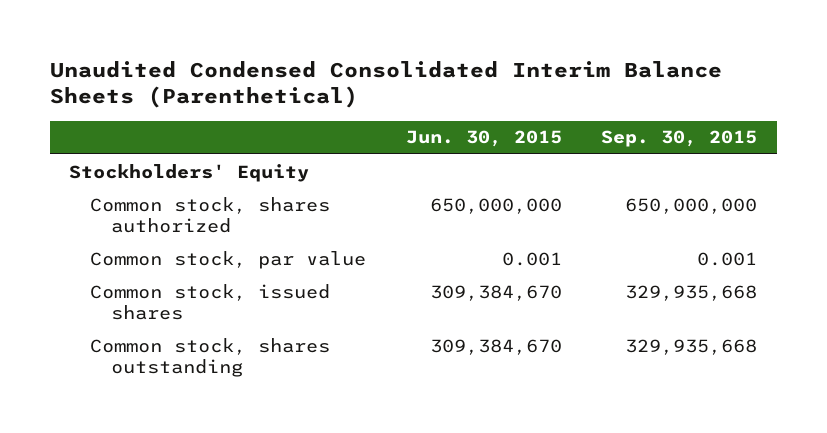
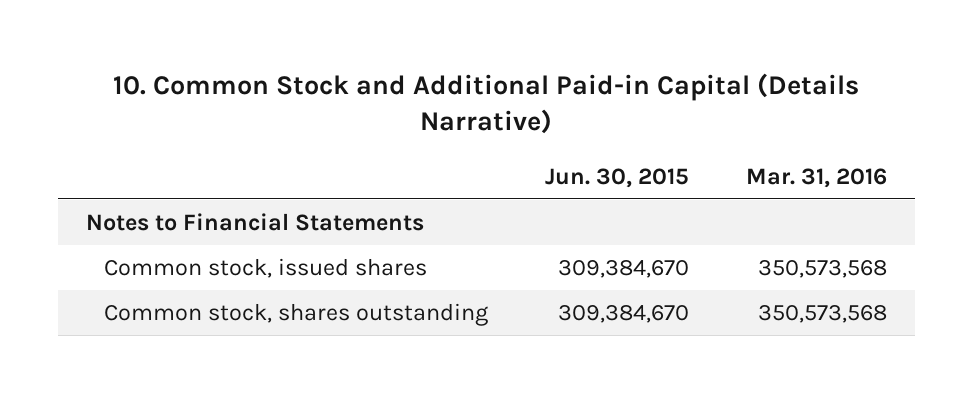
[49,60,722,109] Unaudited Condensed Consolidated Interim Balance Sheets (Parenthetical) -> [113,73,860,135] 10. Common Stock and Additional Paid-in Capital (Details Narrative)
[601,130,758,148] Sep. 30, 2015 -> none
none -> [745,167,887,188] Mar. 31, 2016
[69,163,310,182] Stockholders' Equity -> none
[90,196,331,233] Common stock, shares authorized -> none
[90,250,367,269] Common stock, par value -> none
none -> [86,212,425,231] Notes to Financial Statements

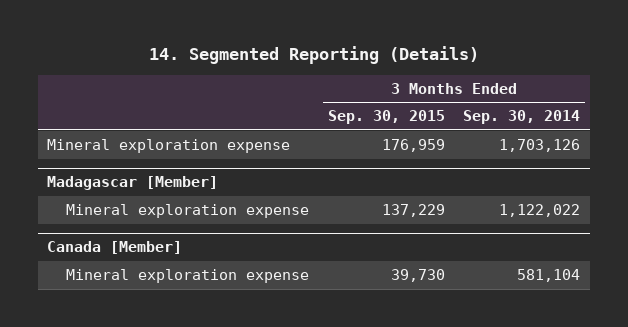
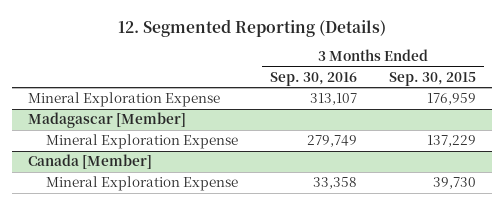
[148,46,479,65] 14. Segmented Reporting (Details) -> [117,18,386,37] 12. Segmented Reporting (Details)
[463,110,581,125] Sep. 30, 2014 -> none
none -> [269,71,357,86] Sep. 30, 2016
[47,139,291,154] Mineral exploration expense -> [28,92,221,108] Mineral Exploration Expense
[66,204,310,219] Mineral exploration expense -> [45,134,238,150] Mineral Exploration Expense
[66,269,310,284] Mineral exploration expense -> [45,176,238,192] Mineral Exploration Expense

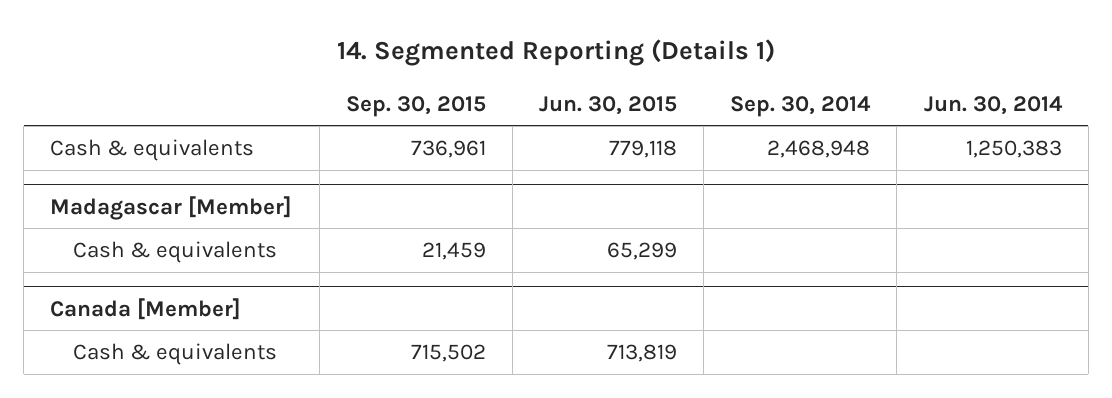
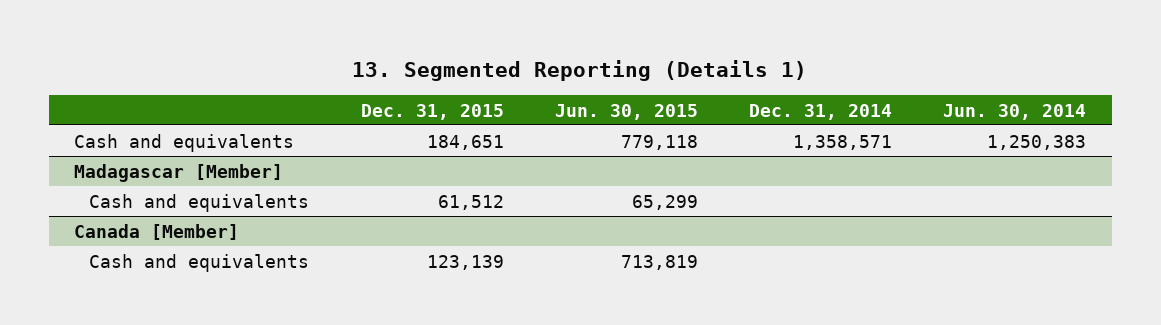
[337,39,776,67] 14. Segmented Reporting (Details 1) -> [352,59,808,81] 13. Segmented Reporting (Details 1)
[345,95,486,117] Sep. 30, 2015 -> none
[730,95,872,117] Sep. 30, 2014 -> none
none -> [360,103,504,120] Dec. 31, 2015
none -> [749,103,893,120] Dec. 31, 2014
[50,139,255,162] Cash & equivalents -> [74,133,295,152] Cash and equivalents
[73,241,278,264] Cash & equivalents -> [89,193,310,212] Cash and equivalents
[73,343,278,366] Cash & equivalents -> [89,253,310,272] Cash and equivalents

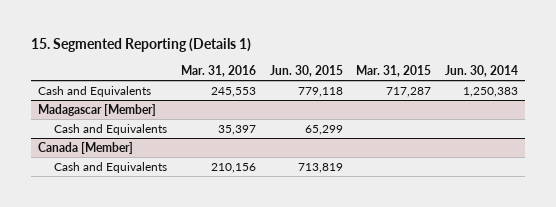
[352,59,808,81] 13. Segmented Reporting (Details 1) -> [31,38,252,53] 15. Segmented Reporting (Details 1)
[360,103,504,120] Dec. 31, 2015 -> none
[749,103,893,120] Dec. 31, 2014 -> none
none -> [181,64,257,77] Mar. 31, 2016
none -> [356,64,432,77] Mar. 31, 2015
[74,133,295,152] Cash and equivalents -> [38,85,152,97] Cash and Equivalents
[89,193,310,212] Cash and equivalents -> [54,123,168,135] Cash and Equivalents
[89,253,310,272] Cash and equivalents -> [54,161,168,173] Cash and Equivalents

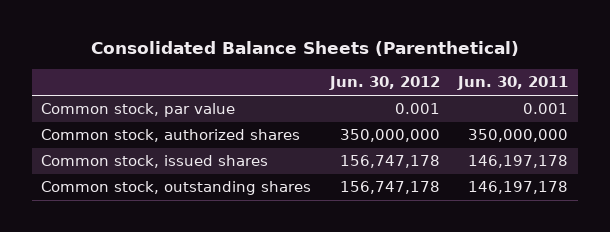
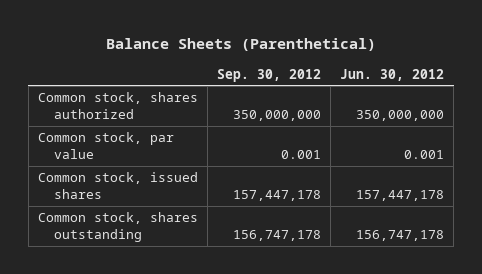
[90,41,519,57] Consolidated Balance Sheets (Parenthetical) -> [106,37,377,51] Balance Sheets (Parenthetical)
[457,76,569,91] Jun. 30, 2011 -> none
none -> [217,68,322,82] Sep. 30, 2012
none -> [37,92,198,119] Common stock, shares authorized
[41,129,301,143] Common stock, authorized shares -> none
[339,155,440,169] 156,747,178 -> [356,189,445,201] 157,447,178
[41,181,312,196] Common stock, outstanding shares -> [37,212,198,242] Common stock, shares outstanding

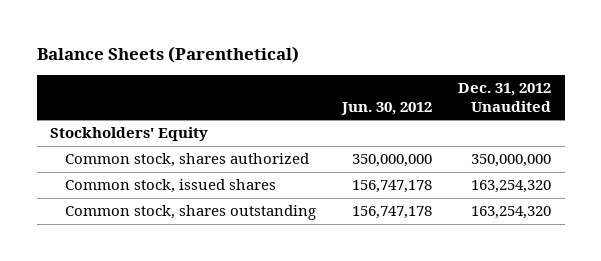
[217,68,322,82] Sep. 30, 2012 -> none
none -> [458,83,552,112] Dec. 31, 2012 Unaudited
none -> [49,127,208,142] Stockholders' Equity
[37,132,174,159] Common stock, par value -> none
[356,189,445,201] 157,447,178 -> [352,180,433,194] 156,747,178

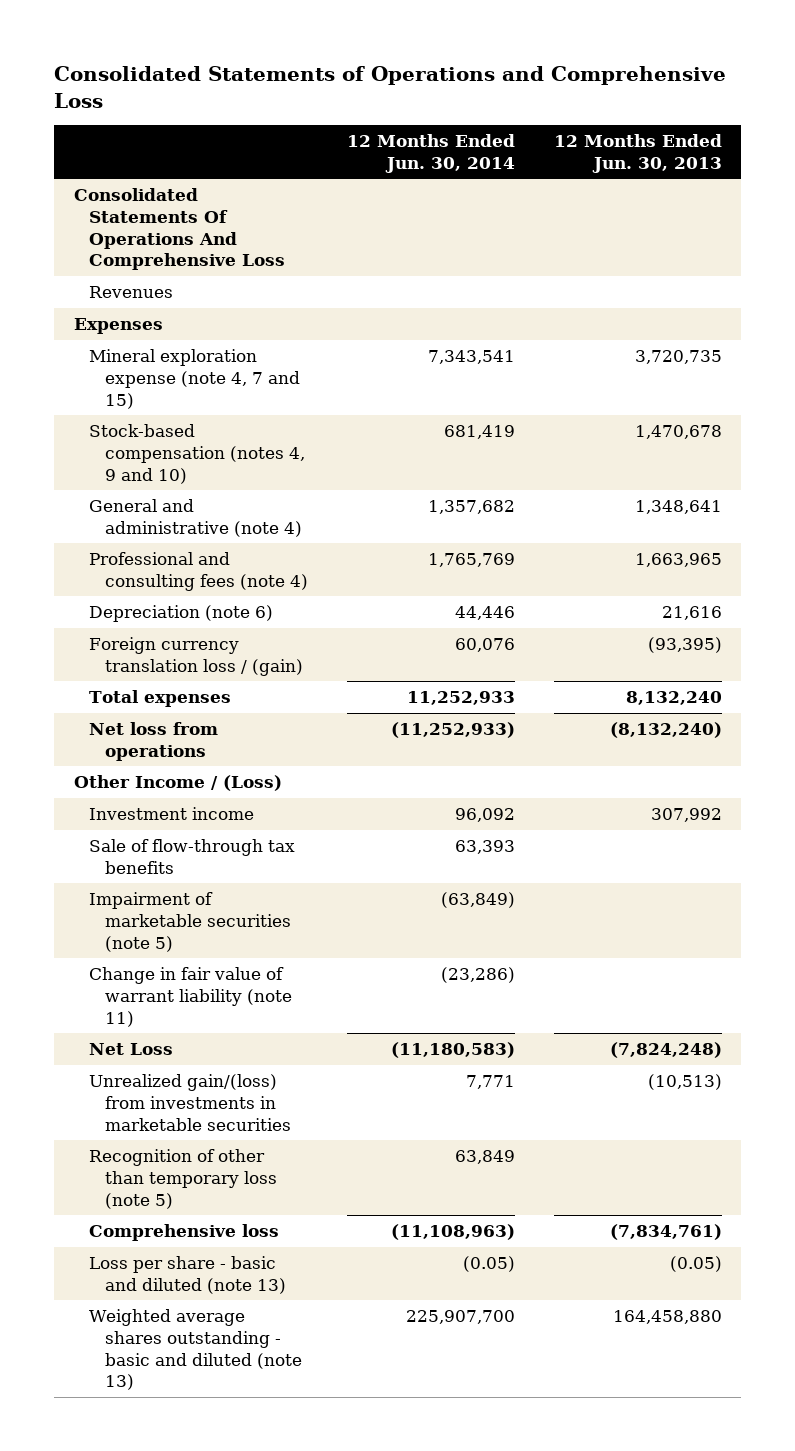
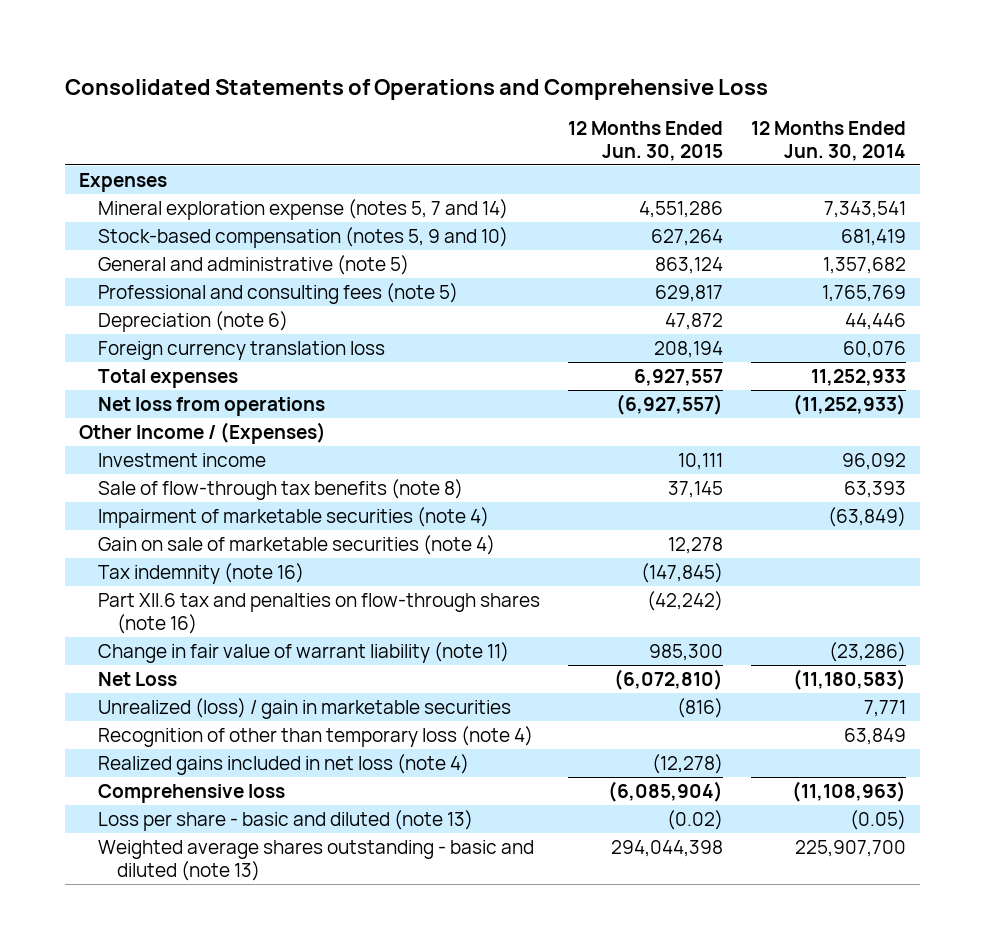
[553,133,722,173] 12 Months Ended Jun. 30, 2013 -> none
none -> [567,120,723,161] 12 Months Ended Jun. 30, 2015
[73,188,286,271] Consolidated Statements Of Operations And Comprehensive Loss -> none
[89,286,174,299] Revenues -> none
[89,349,300,409] Mineral exploration expense (note 4, 7 and 15) -> [97,198,508,220] Mineral exploration expense (notes 5, 7 and 14)
[89,424,305,484] Stock-based compensation (notes 4, 9 and 10) -> [97,226,508,248] Stock-based compensation (notes 5, 9 and 10)
[89,499,302,537] General and administrative (note 4) -> [97,254,409,275] General and administrative (note 5)
[89,552,308,591] Professional and consulting fees (note 4) -> [97,282,458,304] Professional and consulting fees (note 5)
[89,637,303,676] Foreign currency translation loss / (gain) -> [97,340,385,360] Foreign currency translation loss
[73,775,282,792] Other Income / (Loss) -> [79,421,327,444] Other Income / (Expenses)
[89,839,296,874] Sale of flow-through tax benefits -> [97,478,463,500] Sale of flow-through tax benefits (note 8)
[89,892,291,952] Impairment of marketable securities (note 5) -> [97,506,489,528] Impairment of marketable securities (note 4)
none -> [97,534,495,555] Gain on sale of marketable securities (note 4)
none -> [97,562,304,584] Tax indemnity (note 16)
none -> [97,592,540,634] Part XII.6 tax and penalties on flow-through shares (note 16)
[89,1074,291,1131] Unrealized gain/(loss) from investments in marketable securities -> [97,697,511,719] Unrealized (loss) / gain in marketable securities
[89,1149,277,1209] Recognition of other than temporary loss (note 5) -> [97,725,533,747] Recognition of other than temporary loss (note 4)
none -> [97,753,469,775] Realized gains included in net loss (note 4)

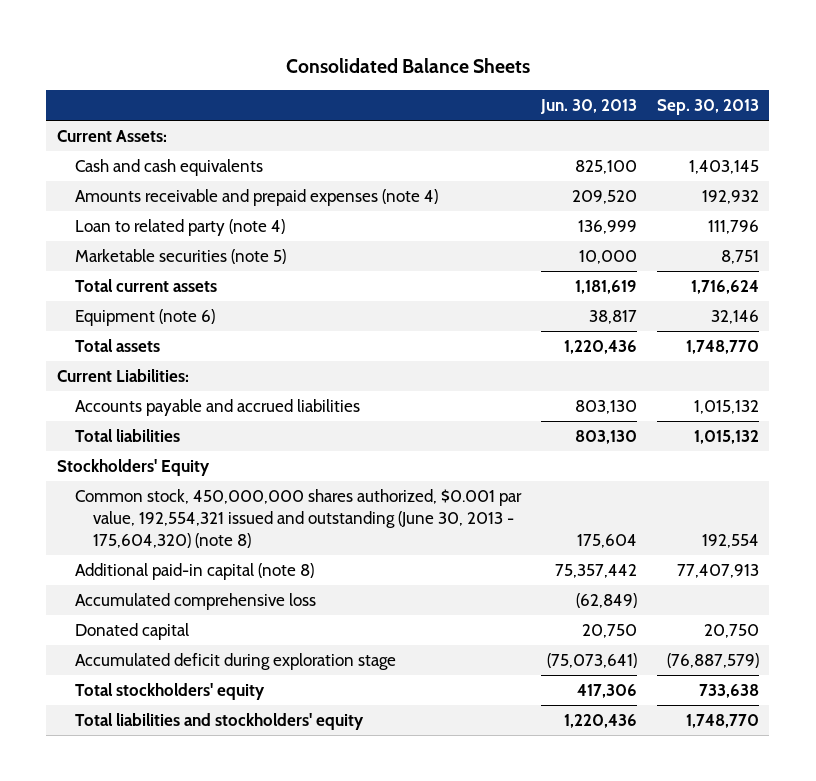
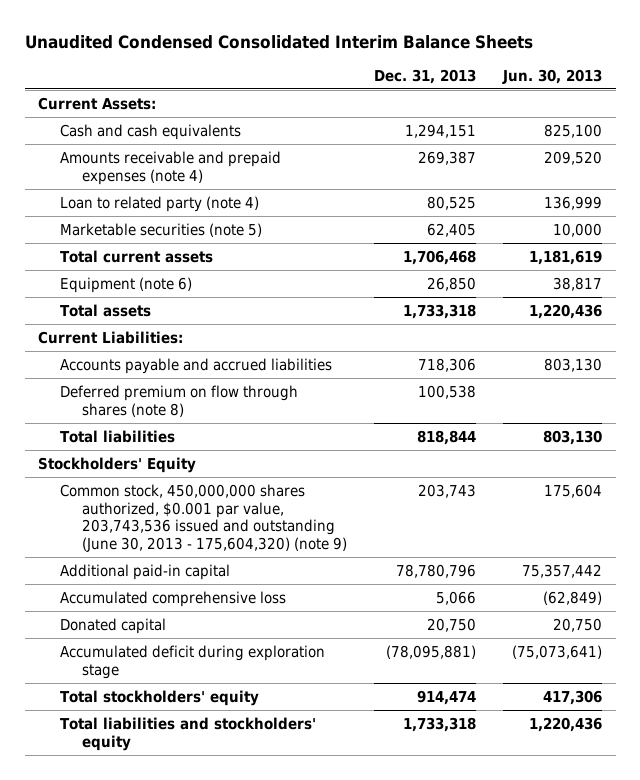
[285,57,530,73] Consolidated Balance Sheets -> [24,34,533,49] Unaudited Condensed Consolidated Interim Balance Sheets
[657,99,760,116] Sep. 30, 2013 -> none
none -> [374,68,477,84] Dec. 31, 2013
none -> [60,384,299,417] Deferred premium on flow through shares (note 8)
[74,489,522,549] Common stock, 450,000,000 shares authorized, $0.001 par value, 192,554,321 issued and outstanding (June 30, 2013 - 175,604,320) (note 8) -> [60,483,348,553] Common stock, 450,000,000 shares authorized, $0.001 par value, 203,743,536 issued and outstanding (June 30, 2013 - 175,604,320) (note 9)
[74,563,314,581] Additional paid-in capital (note 8) -> [60,563,231,580] Additional paid-in capital

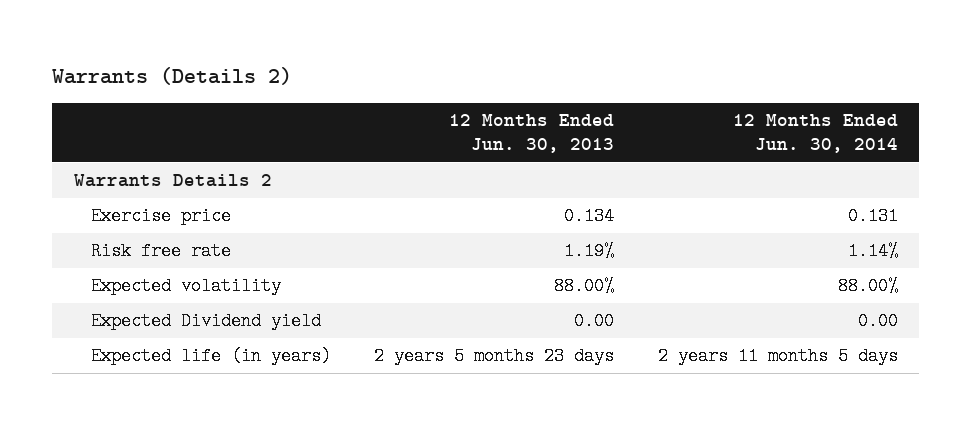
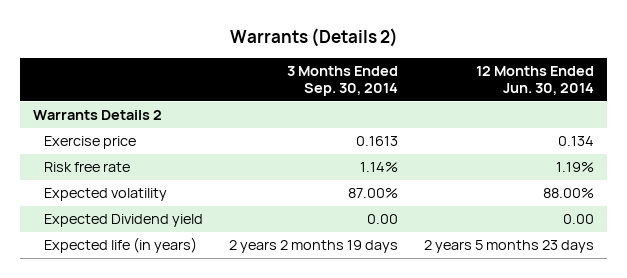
[449,114,615,154] 12 Months Ended Jun. 30, 2013 -> none
none -> [286,65,398,96] 3 Months Ended Sep. 30, 2014
[847,207,898,226] 0.131 -> [557,136,594,147] 0.134
[847,242,898,261] 1.14% -> [555,162,594,173] 1.19%
[657,347,898,366] 2 years 11 months 5 days -> [423,240,594,254] 2 years 5 months 23 days

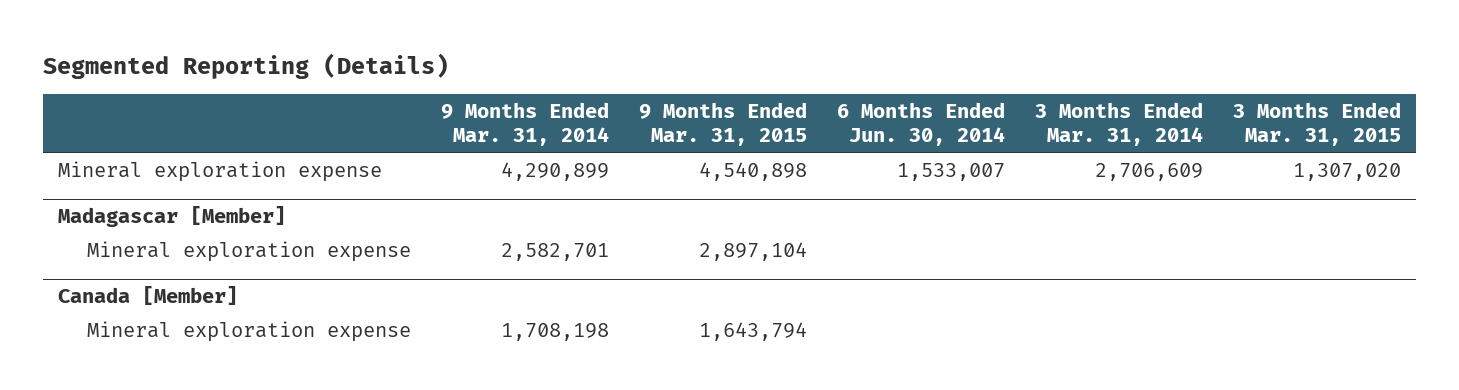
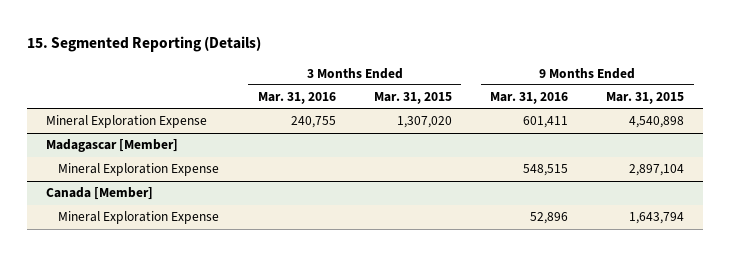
[43,53,450,80] Segmented Reporting (Details) -> [26,35,261,52] 15. Segmented Reporting (Details)
[440,101,609,147] 9 Months Ended Mar. 31, 2014 -> none
[836,101,1005,147] 6 Months Ended Jun. 30, 2014 -> none
[1034,101,1203,147] 3 Months Ended Mar. 31, 2014 -> none
none -> [257,92,336,105] Mar. 31, 2016
none -> [490,92,569,105] Mar. 31, 2016
[58,160,383,182] Mineral exploration expense -> [45,115,207,129] Mineral Exploration Expense
[86,240,411,262] Mineral exploration expense -> [58,163,220,177] Mineral Exploration Expense
[86,320,411,342] Mineral exploration expense -> [58,211,220,225] Mineral Exploration Expense

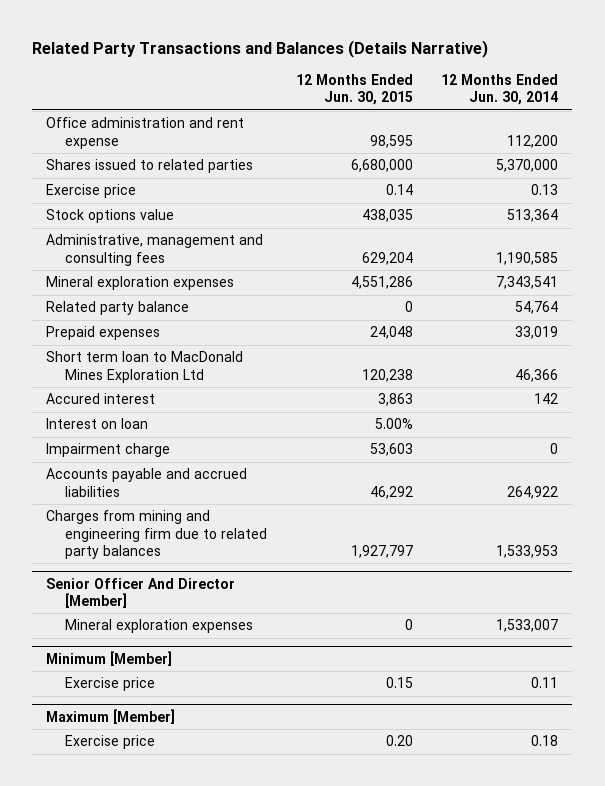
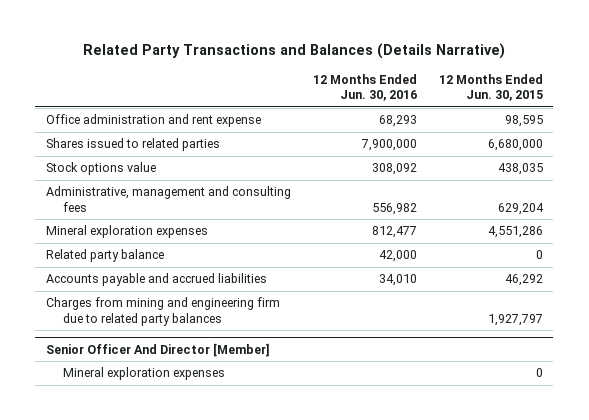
[441,73,559,106] 12 Months Ended Jun. 30, 2014 -> none
none -> [312,73,417,102] 12 Months Ended Jun. 30, 2016
[46,184,137,199] Exercise price -> none
[46,326,161,341] Prepaid expenses -> none
[46,351,244,383] Short term loan to MacDonald Mines Exploration Ltd -> none
[46,393,156,405] Accured interest -> none
[46,418,149,430] Interest on loan -> none
[46,443,171,458] Impairment charge -> none
[46,650,173,666] Minimum [Member] -> none
[65,677,156,692] Exercise price -> none
[46,708,176,724] Maximum [Member] -> none
[65,735,156,750] Exercise price -> none

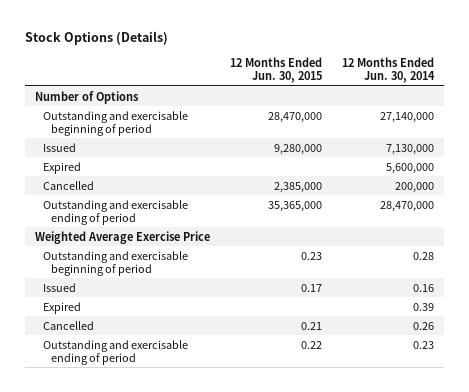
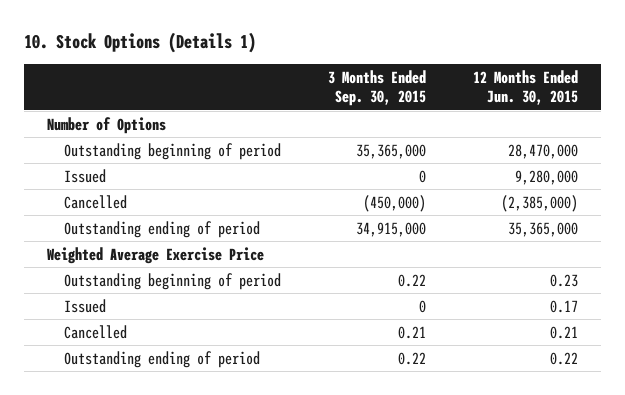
[25,31,169,46] Stock Options (Details) -> [23,32,256,54] 10. Stock Options (Details 1)
[341,56,435,83] 12 Months Ended Jun. 30, 2014 -> none
none -> [327,69,426,107] 3 Months Ended Sep. 30, 2015
[43,110,189,136] Outstanding and exercisable beginning of period -> [63,142,281,160] Outstanding beginning of period
[43,161,82,174] Expired -> none
[273,181,322,193] 2,385,000 -> [500,194,578,212] (2,385,000)
[43,199,189,225] Outstanding and exercisable ending of period -> [63,220,260,238] Outstanding ending of period
[43,250,189,276] Outstanding and exercisable beginning of period -> [63,272,281,290] Outstanding beginning of period
[43,301,82,314] Expired -> none
[43,339,189,365] Outstanding and exercisable ending of period -> [63,350,260,368] Outstanding ending of period

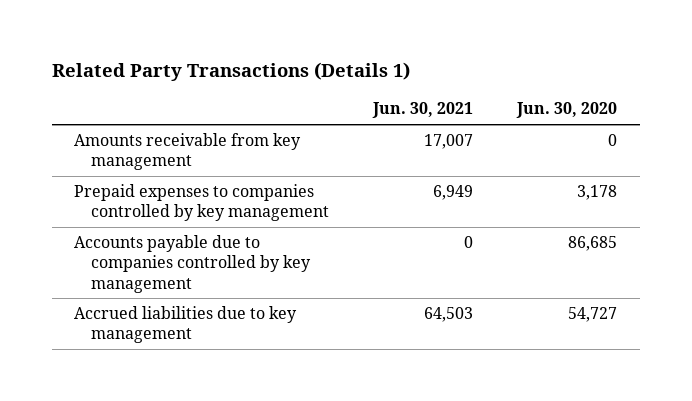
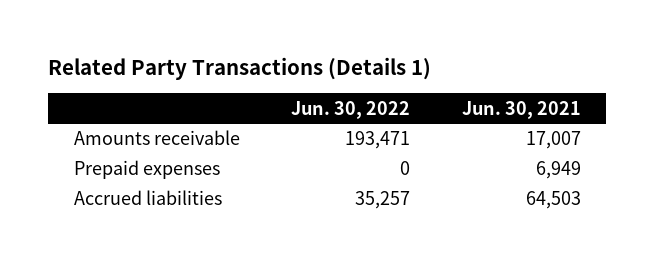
[516,102,618,119] Jun. 30, 2020 -> none
none -> [291,100,411,119] Jun. 30, 2022
[74,235,311,293] Accounts payable due to companies controlled by key management -> none
[74,133,302,171] Amounts receivable from key management -> [73,130,240,146] Amounts receivable
[74,184,329,222] Prepaid expenses to companies controlled by key management -> [73,160,220,180] Prepaid expenses
[74,306,298,344] Accrued liabilities due to key management -> [73,190,222,206] Accrued liabilities

